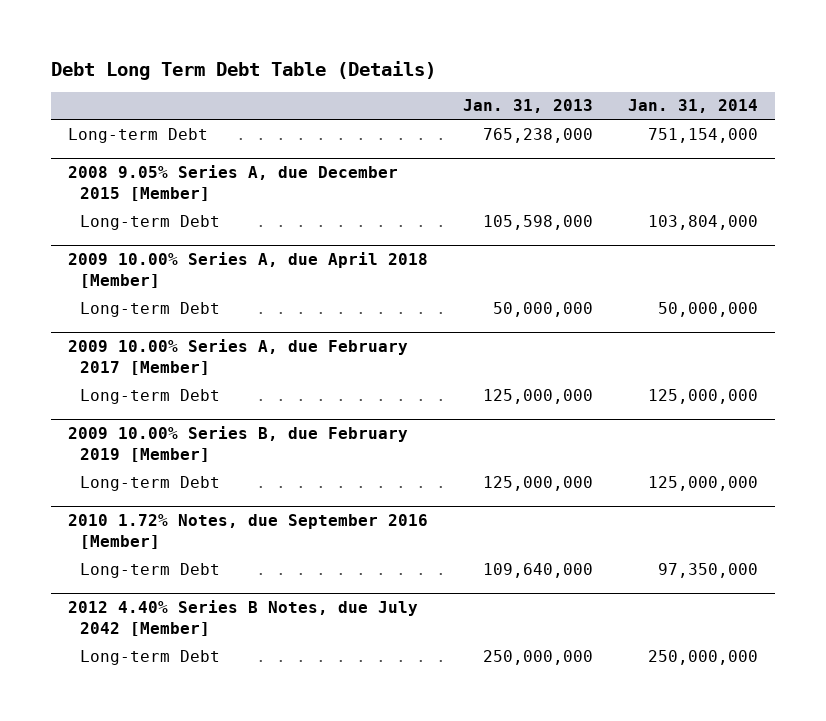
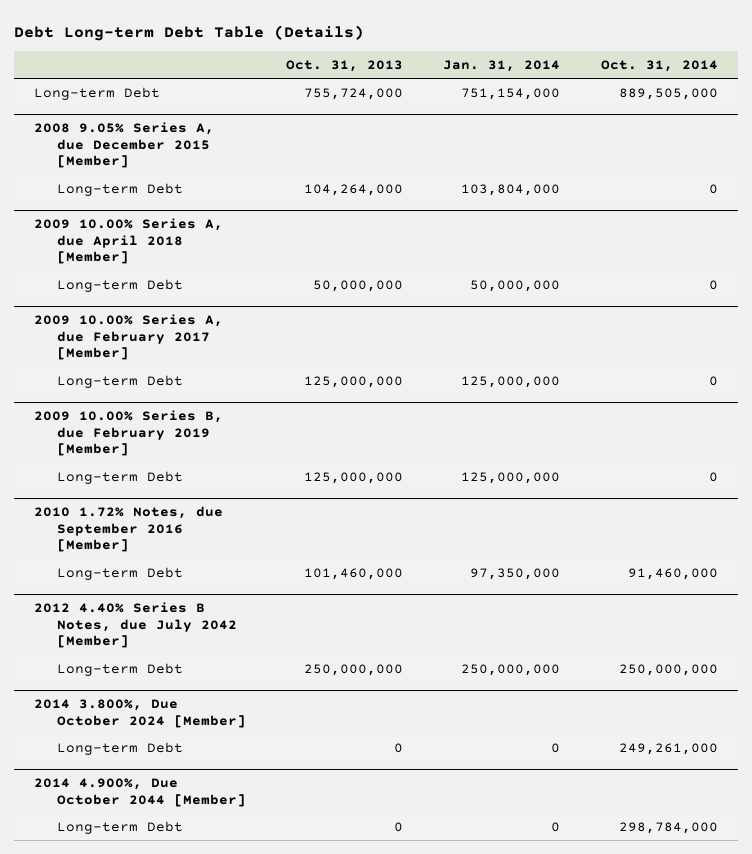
[50,60,436,80] Debt Long Term Debt Table (Details) -> [14,24,365,41] Debt Long-term Debt Table (Details)
[462,99,593,114] Jan. 31, 2013 -> none
none -> [286,59,404,72] Oct. 31, 2013
none -> [600,59,718,72] Oct. 31, 2014
none -> [34,699,246,728] 2014 3.800%, Due October 2024 [Member]
none -> [56,741,183,755] Long-term Debt
none -> [34,778,246,807] 2014 4.900%, Due October 2044 [Member]
none -> [56,820,183,834] Long-term Debt

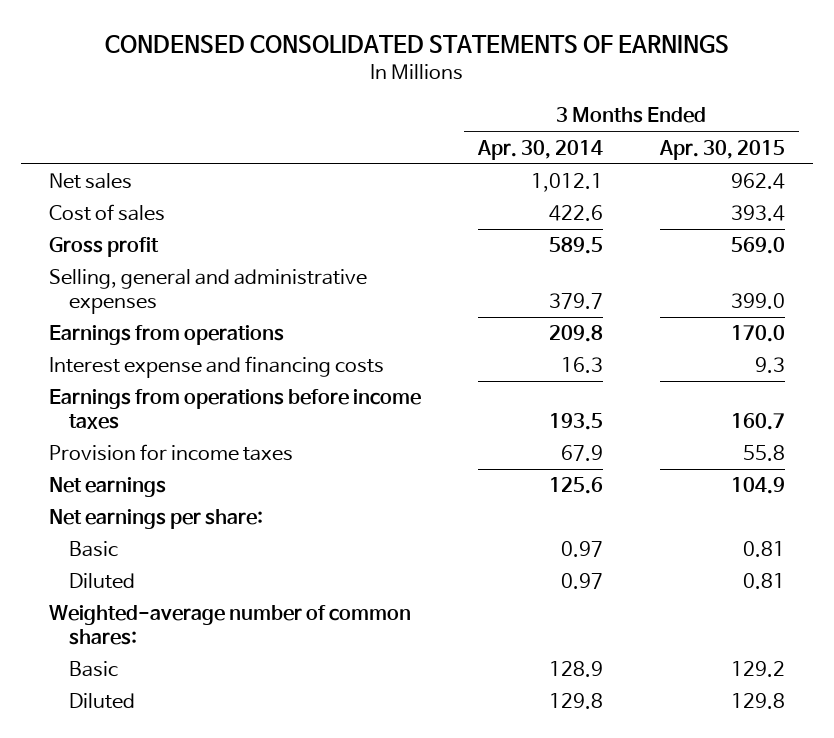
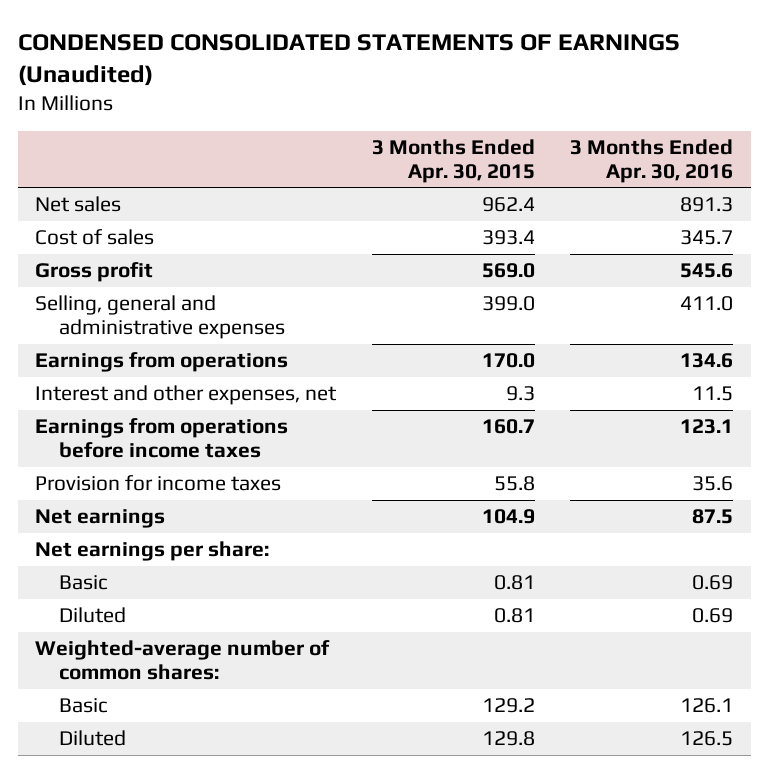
[105,34,730,53] CONDENSED CONSOLIDATED STATEMENTS OF EARNINGS -> [17,33,680,87] CONDENSED CONSOLIDATED STATEMENTS OF EARNINGS (Unaudited)
[477,139,604,160] Apr. 30, 2014 -> none
none -> [570,138,734,183] 3 Months Ended Apr. 30, 2016
[49,356,385,379] Interest expense and financing costs -> [35,385,338,406] Interest and other expenses, net

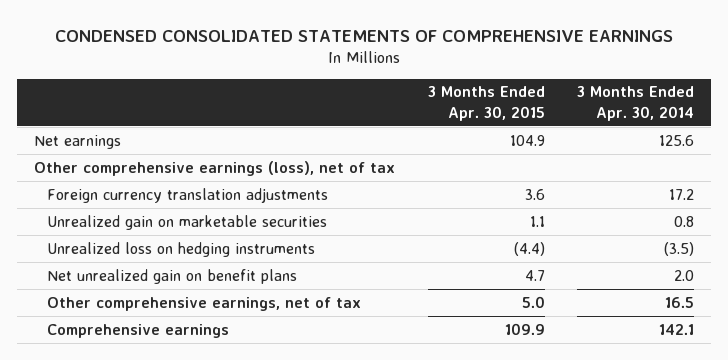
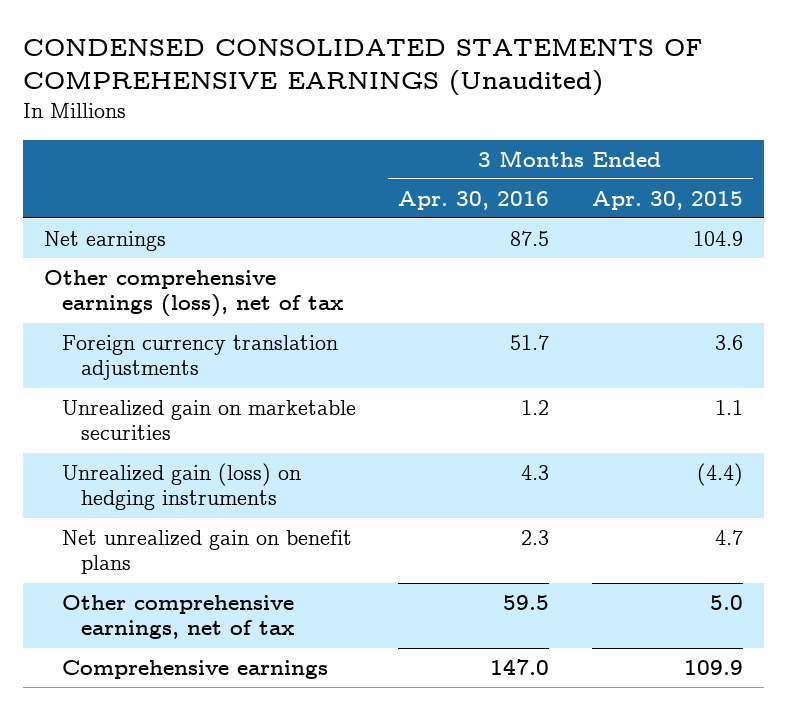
[55,29,674,42] CONDENSED CONSOLIDATED STATEMENTS OF COMPREHENSIVE EARNINGS -> [22,37,703,97] CONDENSED CONSOLIDATED STATEMENTS OF COMPREHENSIVE EARNINGS (Unaudited)
[577,86,695,121] 3 Months Ended Apr. 30, 2014 -> none
none -> [398,190,550,210] Apr. 30, 2016
[46,241,315,257] Unrealized loss on hedging instruments -> [62,462,302,511] Unrealized gain (loss) on hedging instruments

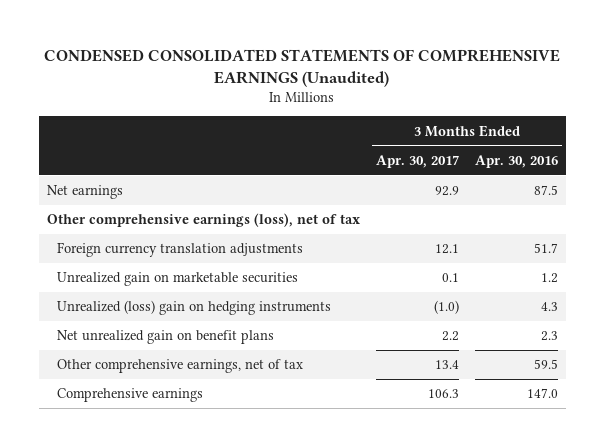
[591,190,743,210] Apr. 30, 2015 -> none
none -> [375,154,459,168] Apr. 30, 2017
[62,462,302,511] Unrealized gain (loss) on hedging instruments -> [56,300,331,316] Unrealized (loss) gain on hedging instruments

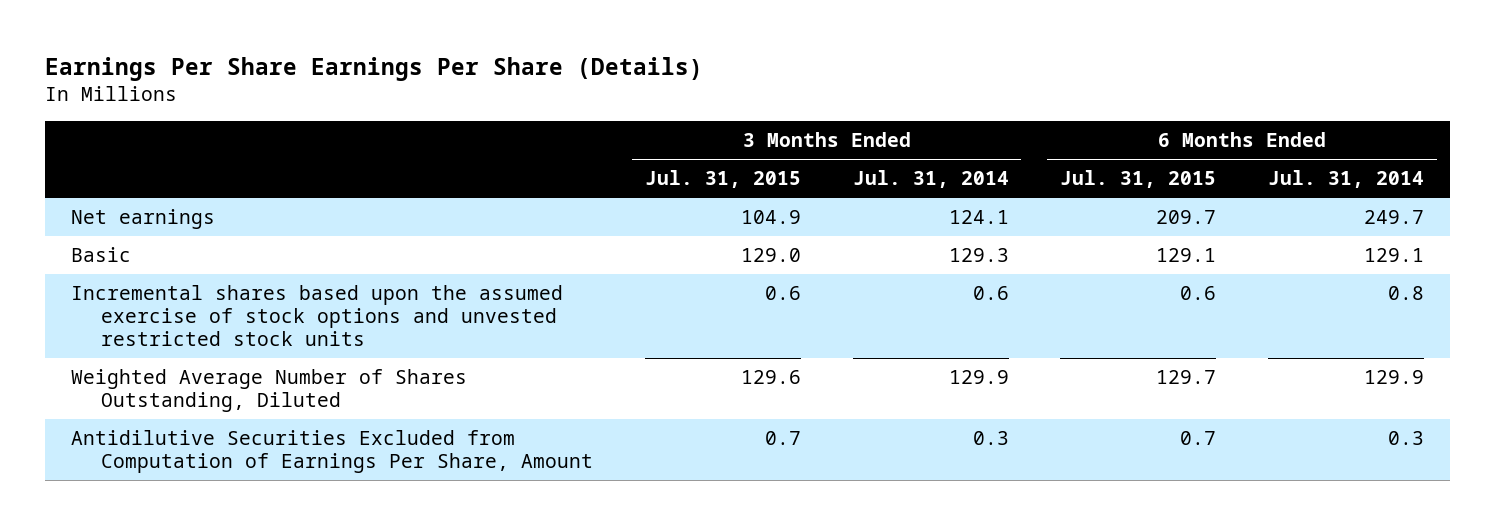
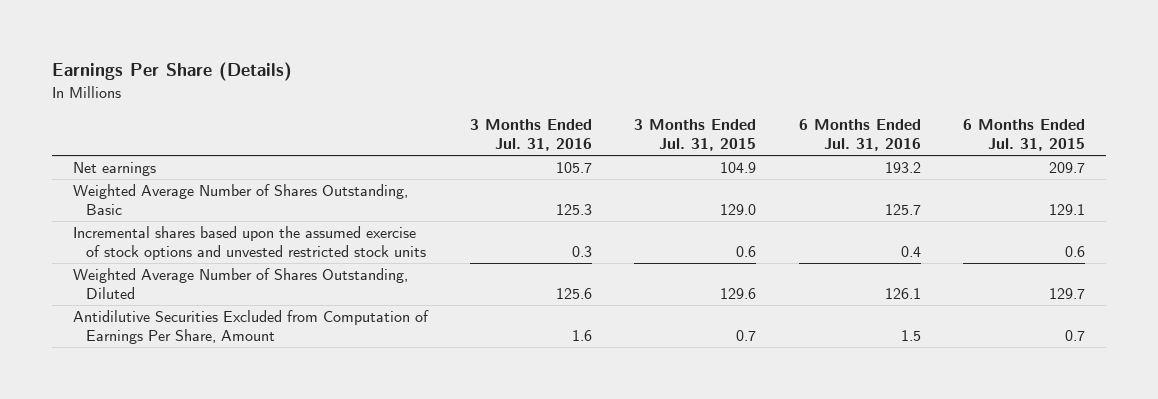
[44,57,703,82] Earnings Per Share Earnings Per Share (Details) -> [52,62,293,82] Earnings Per Share (Details)
[852,170,1009,189] Jul. 31, 2014 -> none
[1268,170,1425,189] Jul. 31, 2014 -> none
none -> [470,119,593,152] 3 Months Ended Jul. 31, 2016
none -> [798,119,921,152] 6 Months Ended Jul. 31, 2016
[70,247,131,263] Basic -> [73,183,409,215] Weighted Average Number of Shares Outstanding, Basic

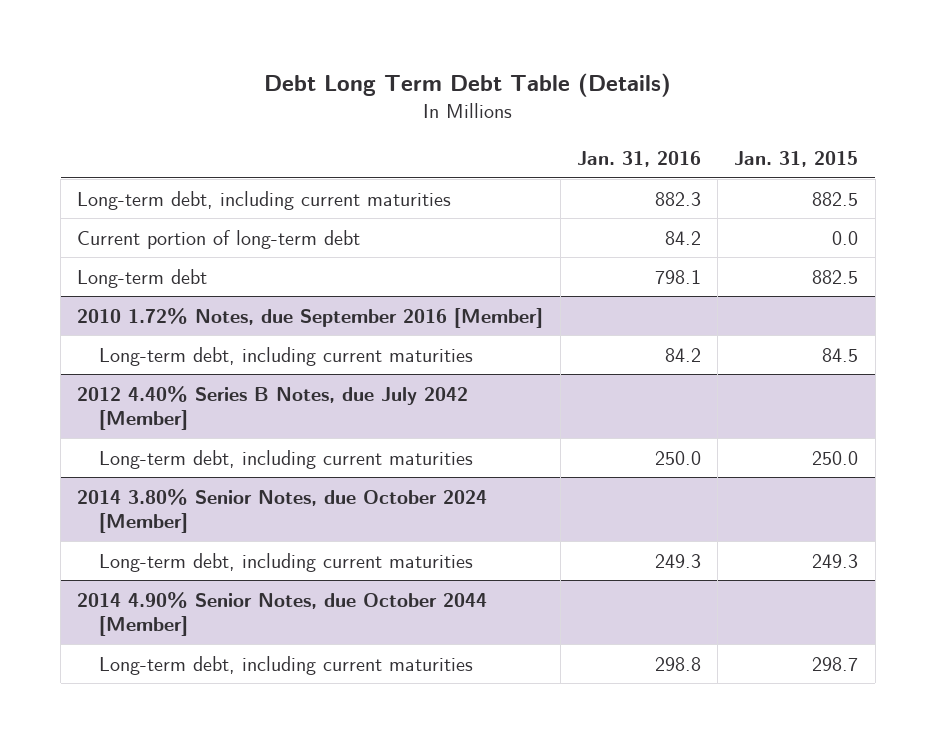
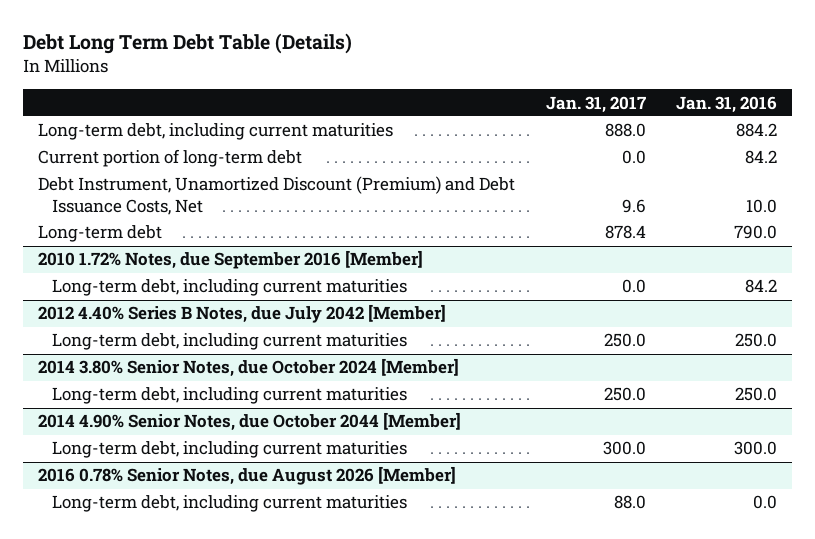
[734,150,859,167] Jan. 31, 2015 -> none
none -> [545,95,646,113] Jan. 31, 2017
[654,191,701,206] 882.3 -> [735,123,777,138] 884.2
none -> [38,176,516,215] Debt Instrument, Unamortized Discount (Premium) and Debt Issuance Costs, Net
[654,269,701,284] 798.1 -> [733,225,777,240] 790.0
[654,553,701,568] 249.3 -> [734,387,777,402] 250.0
[654,656,701,671] 298.8 -> [733,441,777,456] 300.0
none -> [38,466,457,486] 2016 0.78% Senior Notes, due August 2026 [Member]
none -> [52,495,408,513] Long-term debt, including current maturities

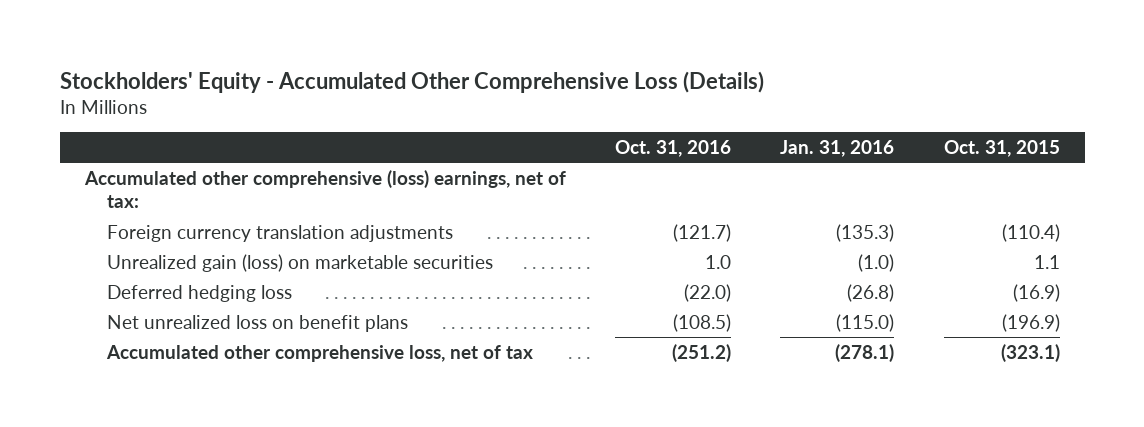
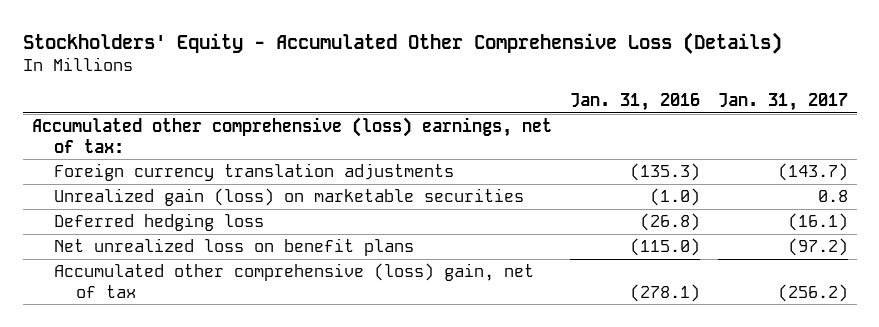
[615,140,732,158] Oct. 31, 2016 -> none
[943,140,1060,158] Oct. 31, 2015 -> none
none -> [717,93,848,112] Jan. 31, 2017
[105,344,533,362] Accumulated other comprehensive loss, net of tax -> [53,263,534,298] Accumulated other comprehensive (loss) gain, net of tax

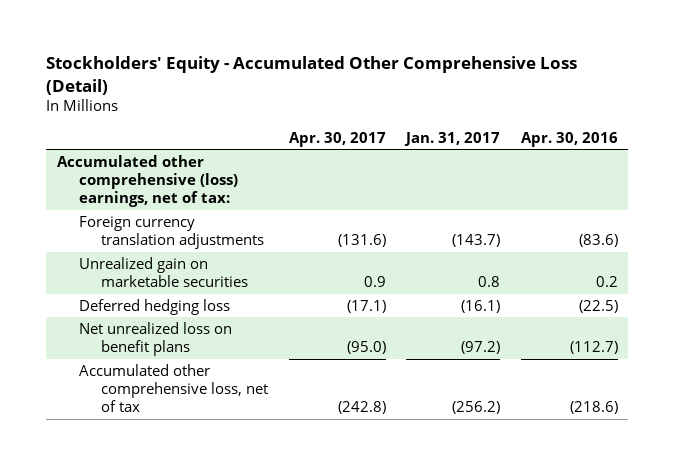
[22,31,782,54] Stockholders' Equity - Accumulated Other Comprehensive Loss (Details) -> [46,55,578,95] Stockholders' Equity - Accumulated Other Comprehensive Loss (Detail)
[569,93,700,112] Jan. 31, 2016 -> none
none -> [288,131,386,147] Apr. 30, 2017
none -> [520,131,618,147] Apr. 30, 2016
[53,188,524,207] Unrealized gain (loss) on marketable securities -> [78,256,249,288] Unrealized gain on marketable securities
[53,263,534,298] Accumulated other comprehensive (loss) gain, net of tax -> [78,363,269,413] Accumulated other comprehensive loss, net of tax

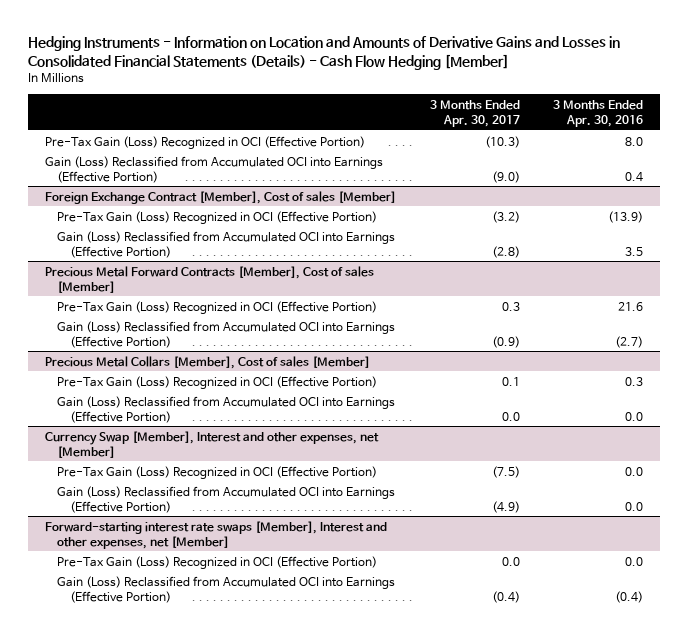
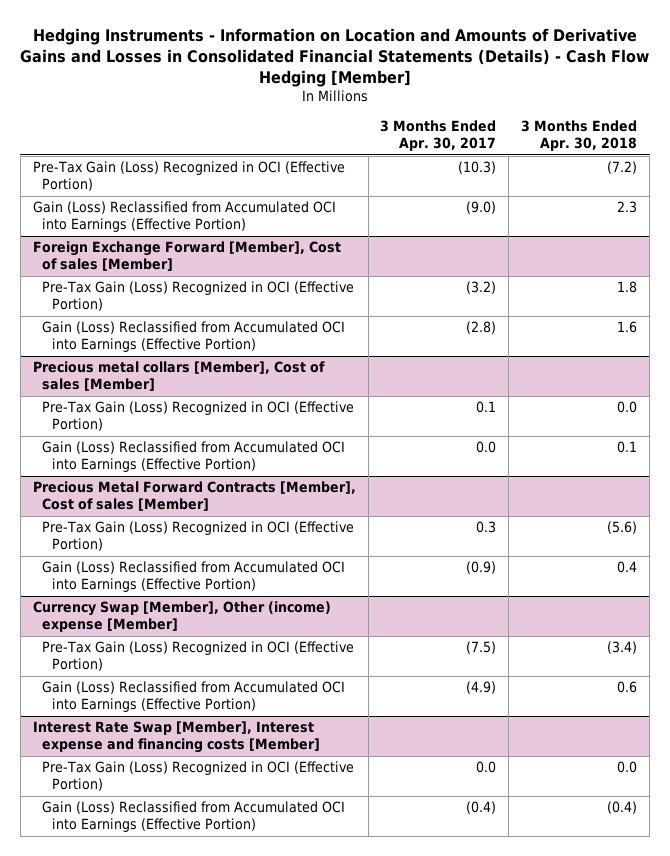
[553,99,644,127] 3 Months Ended Apr. 30, 2016 -> none
none -> [521,120,638,151] 3 Months Ended Apr. 30, 2018
[45,190,397,204] Foreign Exchange Contract [Member], Cost of sales [Member] -> [32,241,341,272] Foreign Exchange Forward [Member], Cost of sales [Member]
none -> [32,361,325,392] Precious metal collars [Member], Cost of sales [Member]
none -> [42,401,355,432] Pre-Tax Gain (Loss) Recognized in OCI (Effective Portion)
none -> [42,441,346,473] Gain (Loss) Reclassified from Accumulated OCI into Earnings (Effective Portion)
[45,355,371,369] Precious Metal Collars [Member], Cost of sales [Member] -> none
[57,375,378,389] Pre-Tax Gain (Loss) Recognized in OCI (Effective Portion) -> none
[57,395,396,423] Gain (Loss) Reclassified from Accumulated OCI into Earnings (Effective Portion) -> none
[45,430,380,458] Currency Swap [Member], Interest and other expenses, net [Member] -> none
none -> [32,601,331,633] Currency Swap [Member], Other (income) expense [Member]
[45,520,388,549] Forward-starting interest rate swaps [Member], Interest and other expenses, net [Member] -> none
none -> [32,721,321,754] Interest Rate Swap [Member], Interest expense and financing costs [Member]

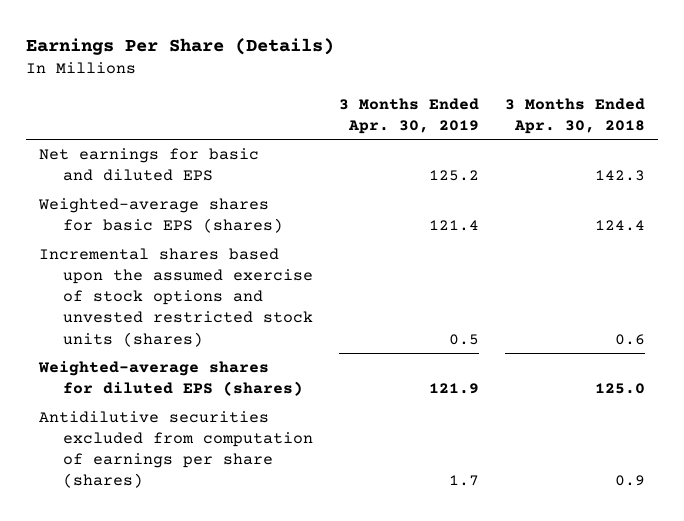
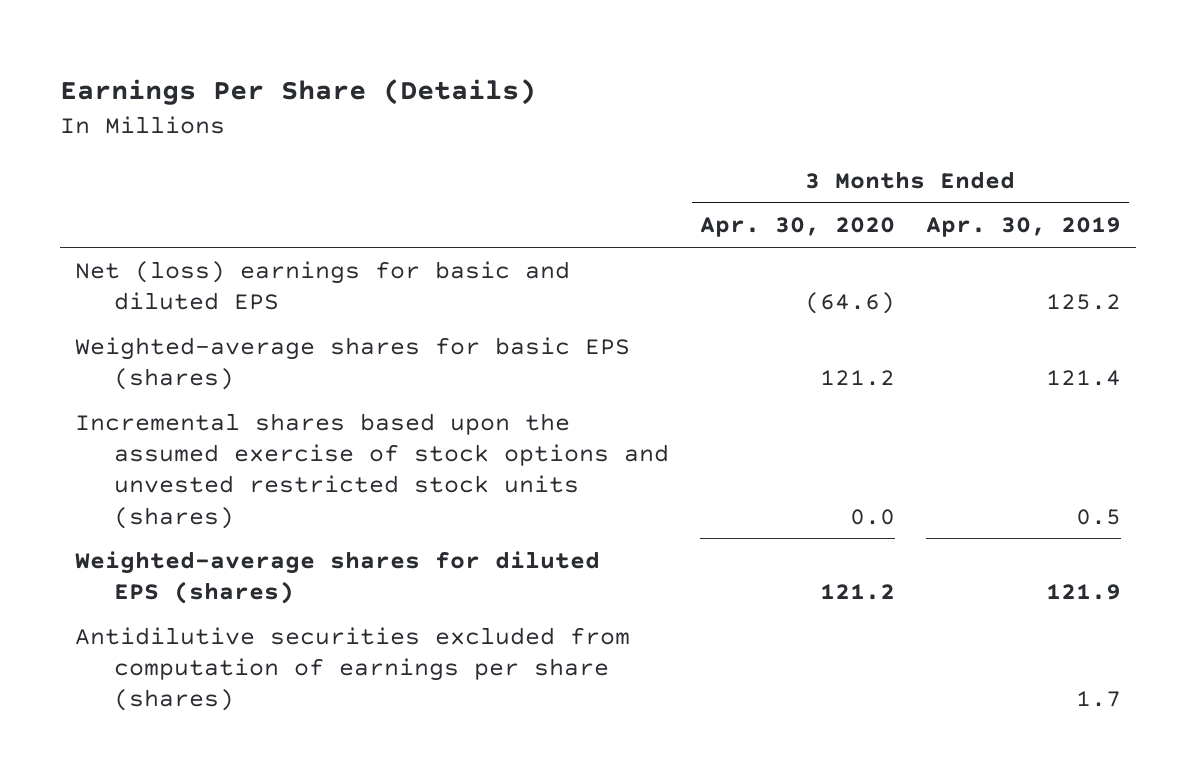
[504,97,645,134] 3 Months Ended Apr. 30, 2018 -> none
none -> [699,217,895,238] Apr. 30, 2020
[38,148,259,182] Net earnings for basic and diluted EPS -> [75,260,571,310] Net (loss) earnings for basic and diluted EPS

